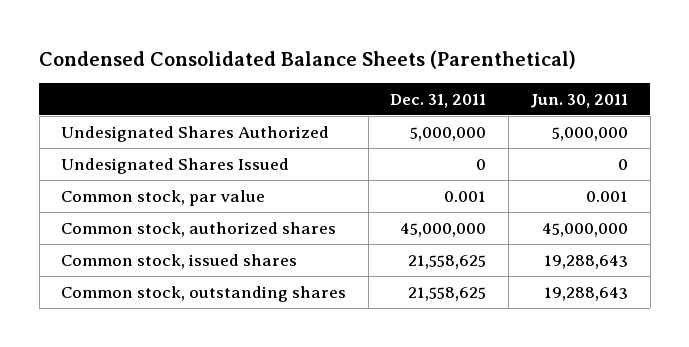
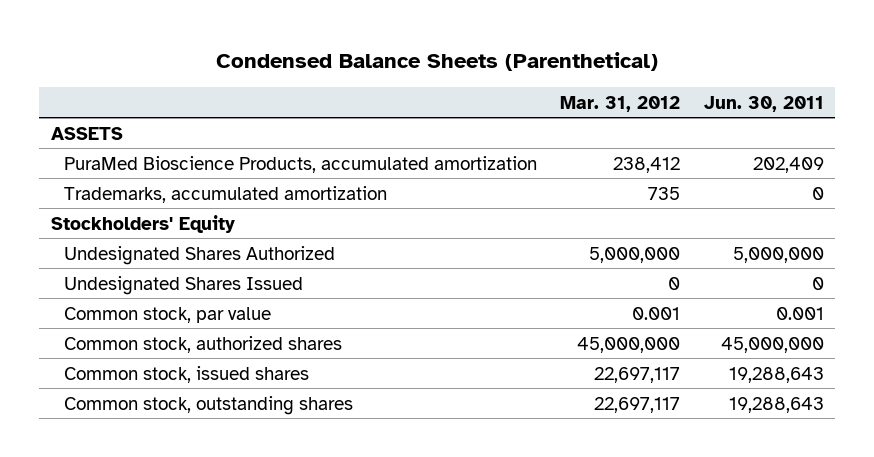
[39,50,577,70] Condensed Consolidated Balance Sheets (Parenthetical) -> [216,52,659,72] Condensed Balance Sheets (Parenthetical)
[390,94,487,109] Dec. 31, 2011 -> none
none -> [560,95,681,112] Mar. 31, 2012
none -> [50,126,123,140] ASSETS
none -> [63,155,537,173] PuraMed Bioscience Products, accumulated amortization
none -> [63,185,387,203] Trademarks, accumulated amortization
none -> [50,214,235,233] Stockholders' Equity

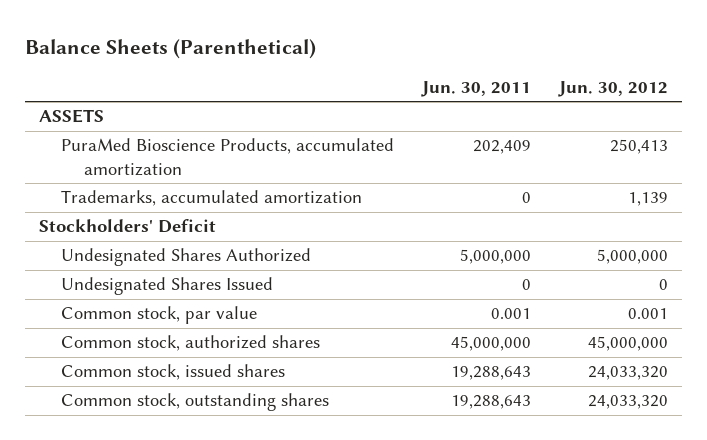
[216,52,659,72] Condensed Balance Sheets (Parenthetical) -> [25,38,317,59] Balance Sheets (Parenthetical)
[560,95,681,112] Mar. 31, 2012 -> none
none -> [557,80,668,97] Jun. 30, 2012
[50,214,235,233] Stockholders' Equity -> [39,219,217,234] Stockholders' Deficit

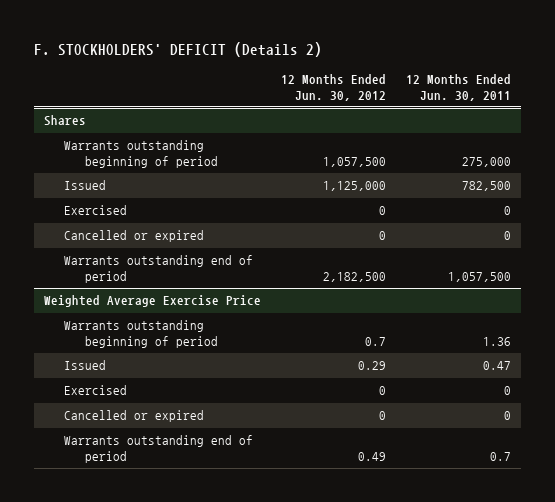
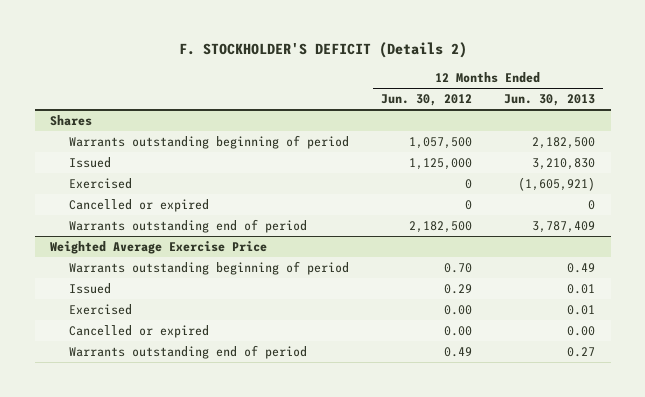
[34,42,323,58] F. STOCKHOLDERS' DEFICIT (Details 2) -> [178,42,467,59] F. STOCKHOLDER'S DEFICIT (Details 2)
[405,74,511,101] 12 Months Ended Jun. 30, 2011 -> none
none -> [503,94,595,107] Jun. 30, 2013
[364,336,386,346] 0.7 -> [443,262,472,273] 0.70
[378,386,386,396] 0 -> [443,304,472,315] 0.00
[378,411,386,421] 0 -> [443,325,472,336] 0.00

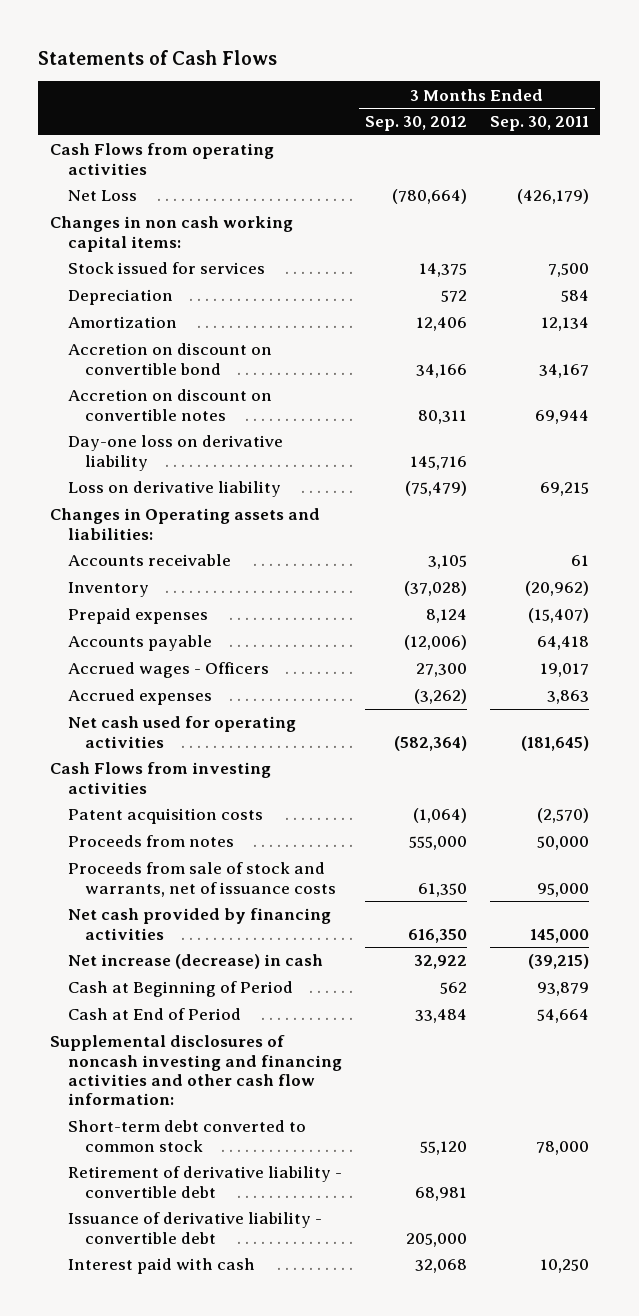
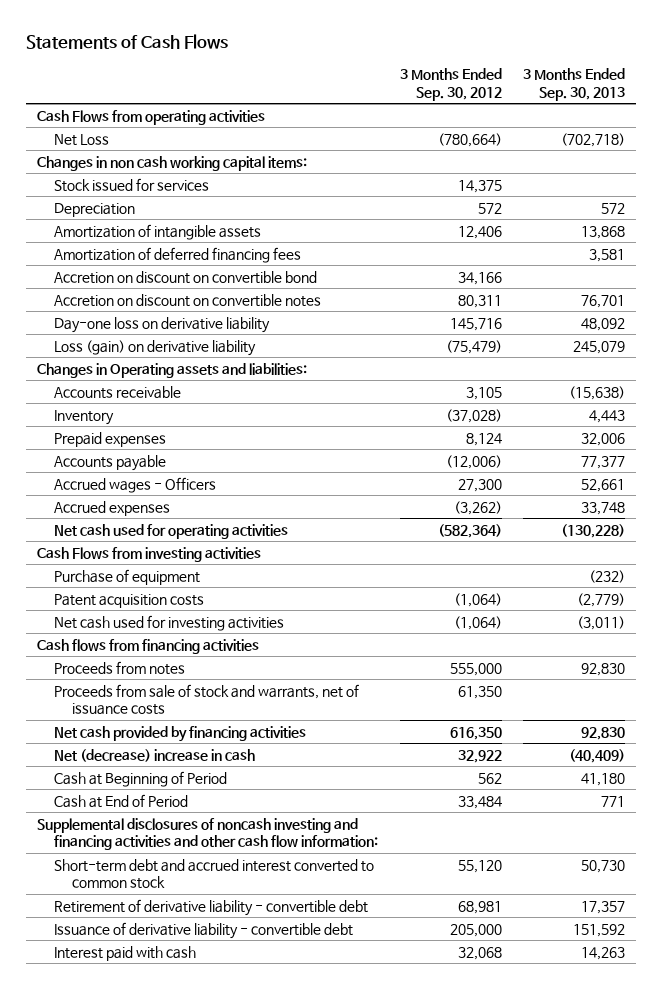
[489,116,589,132] Sep. 30, 2011 -> none
none -> [523,68,626,101] 3 Months Ended Sep. 30, 2013
[67,316,177,329] Amortization -> [54,223,262,240] Amortization of intangible assets
none -> [54,246,302,263] Amortization of deferred financing fees
[67,481,281,498] Loss on derivative liability -> [54,339,257,356] Loss (gain) on derivative liability
none -> [54,568,201,585] Purchase of equipment
none -> [54,614,285,631] Net cash used for investing activities
none -> [37,638,260,654] Cash flows from financing activities
[67,954,323,970] Net increase (decrease) in cash -> [54,748,256,762] Net (decrease) increase in cash
[67,1120,306,1152] Short-term debt converted to common stock -> [54,858,375,890] Short-term debt and accrued interest converted to common stock

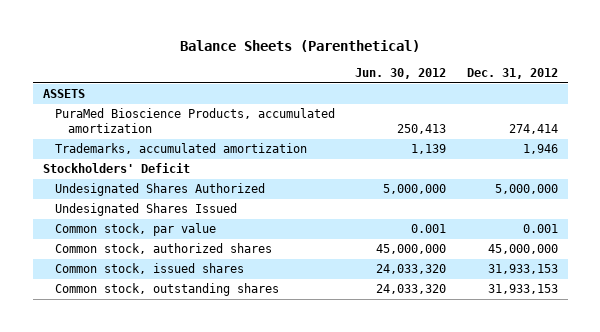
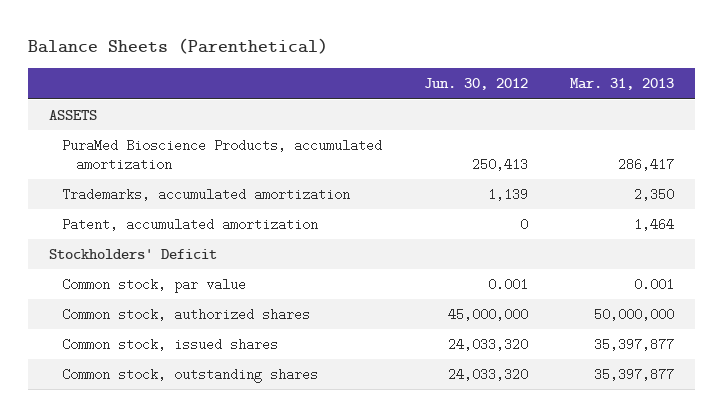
[466,67,558,79] Dec. 31, 2012 -> none
none -> [569,78,674,91] Mar. 31, 2013
none -> [62,218,319,232] Patent, accumulated amortization
[55,183,266,197] Undesignated Shares Authorized -> none
[55,203,238,217] Undesignated Shares Issued -> none

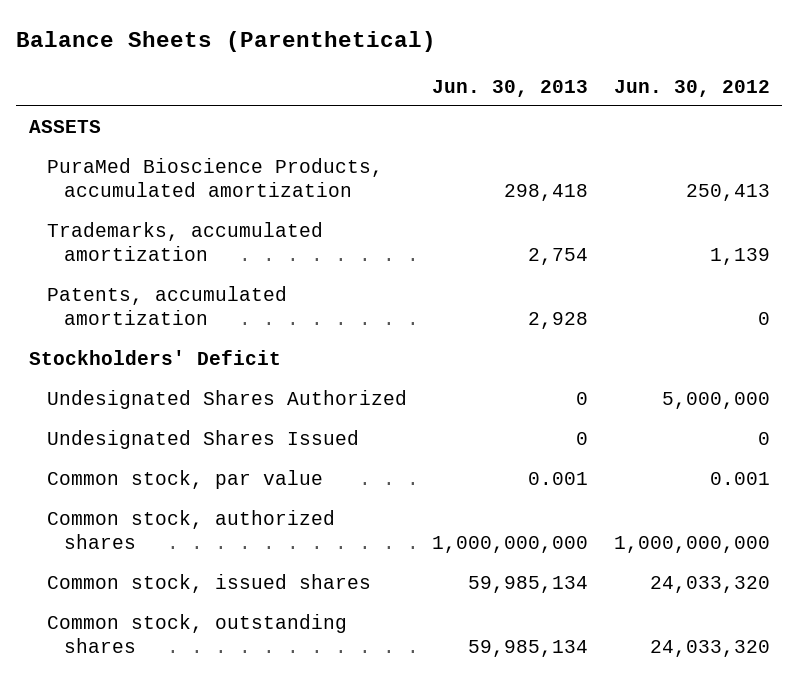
[569,78,674,91] Mar. 31, 2013 -> none
none -> [432,79,589,97] Jun. 30, 2013
[62,218,319,232] Patent, accumulated amortization -> [46,286,287,326] Patents, accumulated amortization
none -> [46,390,407,410] Undesignated Shares Authorized
none -> [46,430,359,450] Undesignated Shares Issued
[448,308,529,322] 45,000,000 -> [613,536,770,554] 1,000,000,000

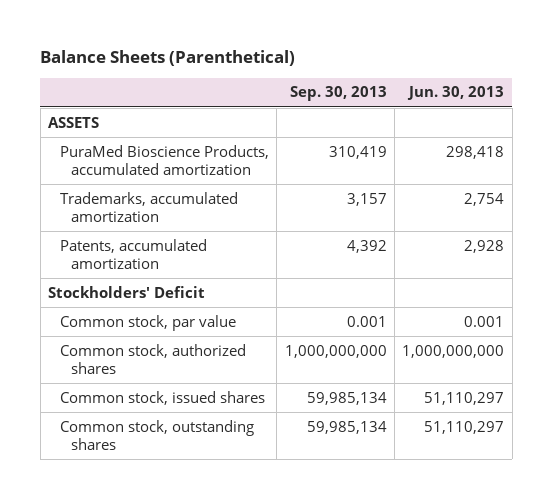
[613,79,770,97] Jun. 30, 2012 -> none
none -> [289,86,387,102] Sep. 30, 2013
[46,390,407,410] Undesignated Shares Authorized -> none
[46,430,359,450] Undesignated Shares Issued -> none
[468,576,589,594] 59,985,134 -> [424,391,505,405] 51,110,297
[468,640,589,658] 59,985,134 -> [424,420,505,434] 51,110,297

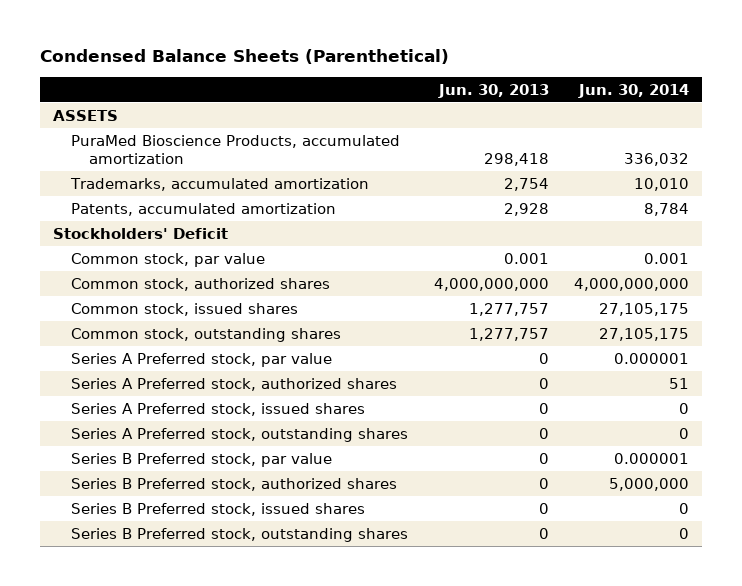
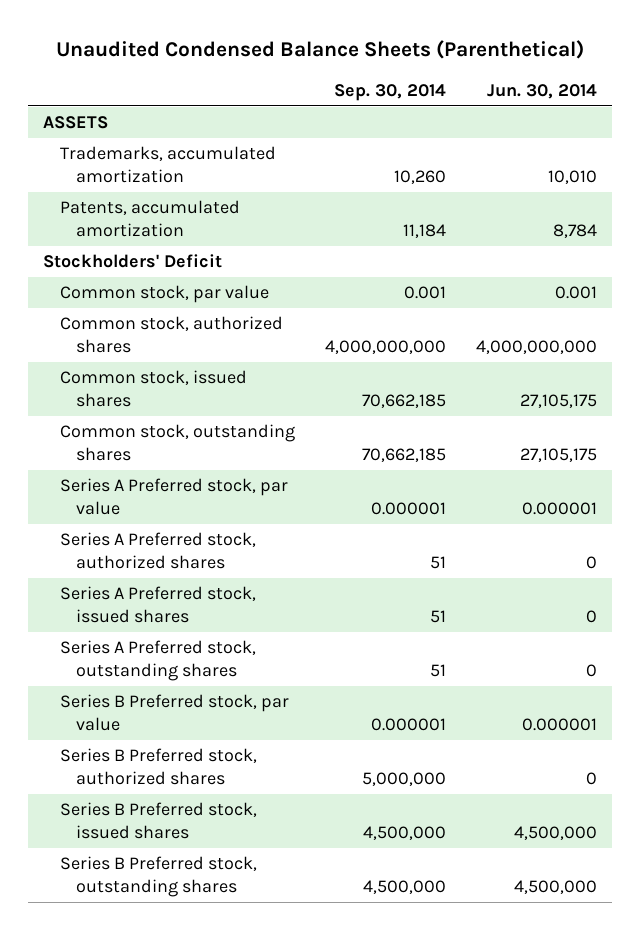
[39,49,449,65] Condensed Balance Sheets (Parenthetical) -> [55,40,584,60] Unaudited Condensed Balance Sheets (Parenthetical)
[437,83,549,98] Jun. 30, 2013 -> none
none -> [333,83,446,101] Sep. 30, 2014
[71,134,401,164] PuraMed Bioscience Products, accumulated amortization -> none
[669,377,690,389] 51 -> [585,555,597,569] 0
[609,477,690,491] 5,000,000 -> [585,771,597,785] 0
[679,502,690,514] 0 -> [513,825,597,840] 4,500,000
[679,527,690,539] 0 -> [513,879,597,894] 4,500,000

